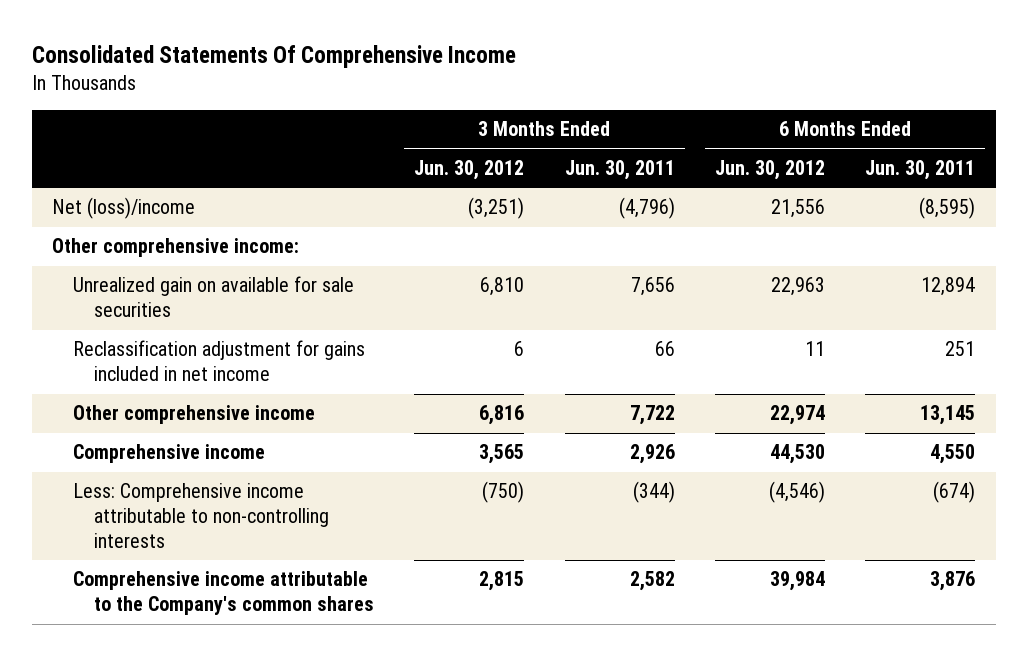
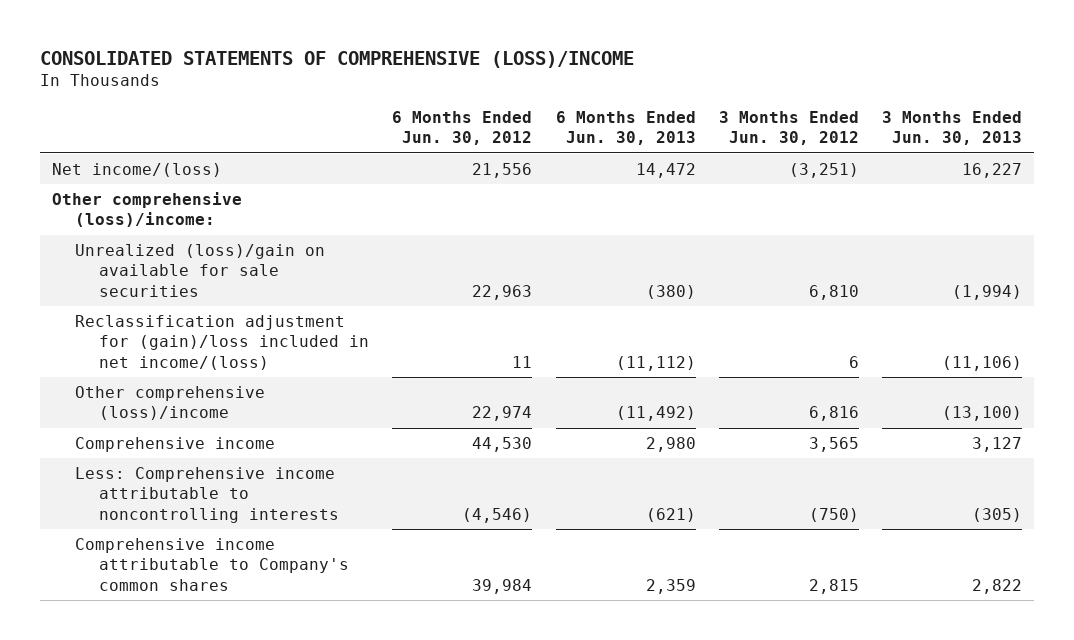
[32,45,517,69] Consolidated Statements Of Comprehensive Income -> [40,50,635,68] CONSOLIDATED STATEMENTS OF COMPREHENSIVE (LOSS)/INCOME
[564,159,675,180] Jun. 30, 2011 -> none
[865,159,976,180] Jun. 30, 2011 -> none
none -> [555,111,696,146] 6 Months Ended Jun. 30, 2013
none -> [882,111,1023,146] 3 Months Ended Jun. 30, 2013
[52,197,196,220] Net (loss)/income -> [51,163,222,178] Net income/(loss)
[52,238,300,258] Other comprehensive income: -> [51,192,242,228] Other comprehensive (loss)/income:
[73,276,355,318] Unrealized gain on available for sale securities -> [75,244,326,297] Unrealized (loss)/gain on available for sale securities
[73,340,366,382] Reclassification adjustment for gains included in net income -> [75,315,369,370] Reclassification adjustment for (gain)/loss included in net income/(loss)
[73,405,316,425] Other comprehensive income -> [75,386,266,421] Other comprehensive (loss)/income
[73,483,329,549] Less: Comprehensive income attributable to non-controlling interests -> [75,467,339,523] Less: Comprehensive income attributable to noncontrolling interests
[73,571,374,616] Comprehensive income attributable to the Company's common shares -> [75,538,349,591] Comprehensive income attributable to Company's common shares

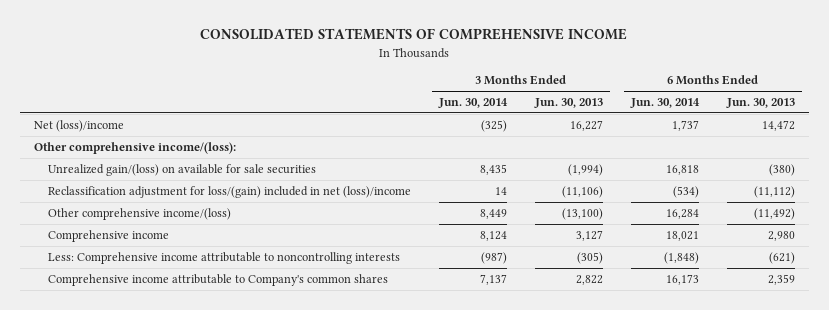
[40,50,635,68] CONSOLIDATED STATEMENTS OF COMPREHENSIVE (LOSS)/INCOME -> [200,28,628,41] CONSOLIDATED STATEMENTS OF COMPREHENSIVE INCOME
[392,111,533,146] 6 Months Ended Jun. 30, 2012 -> none
[718,111,859,146] 3 Months Ended Jun. 30, 2012 -> none
none -> [438,98,509,109] Jun. 30, 2014
none -> [630,98,701,109] Jun. 30, 2014
[51,163,222,178] Net income/(loss) -> [33,120,124,133] Net (loss)/income
[51,192,242,228] Other comprehensive (loss)/income: -> [33,142,236,155] Other comprehensive income/(loss):
[75,244,326,297] Unrealized (loss)/gain on available for sale securities -> [48,164,317,177] Unrealized gain/(loss) on available for sale securities
[75,315,369,370] Reclassification adjustment for (gain)/loss included in net income/(loss) -> [48,186,412,199] Reclassification adjustment for loss/(gain) included in net (loss)/income
[75,386,266,421] Other comprehensive (loss)/income -> [48,208,232,221] Other comprehensive income/(loss)

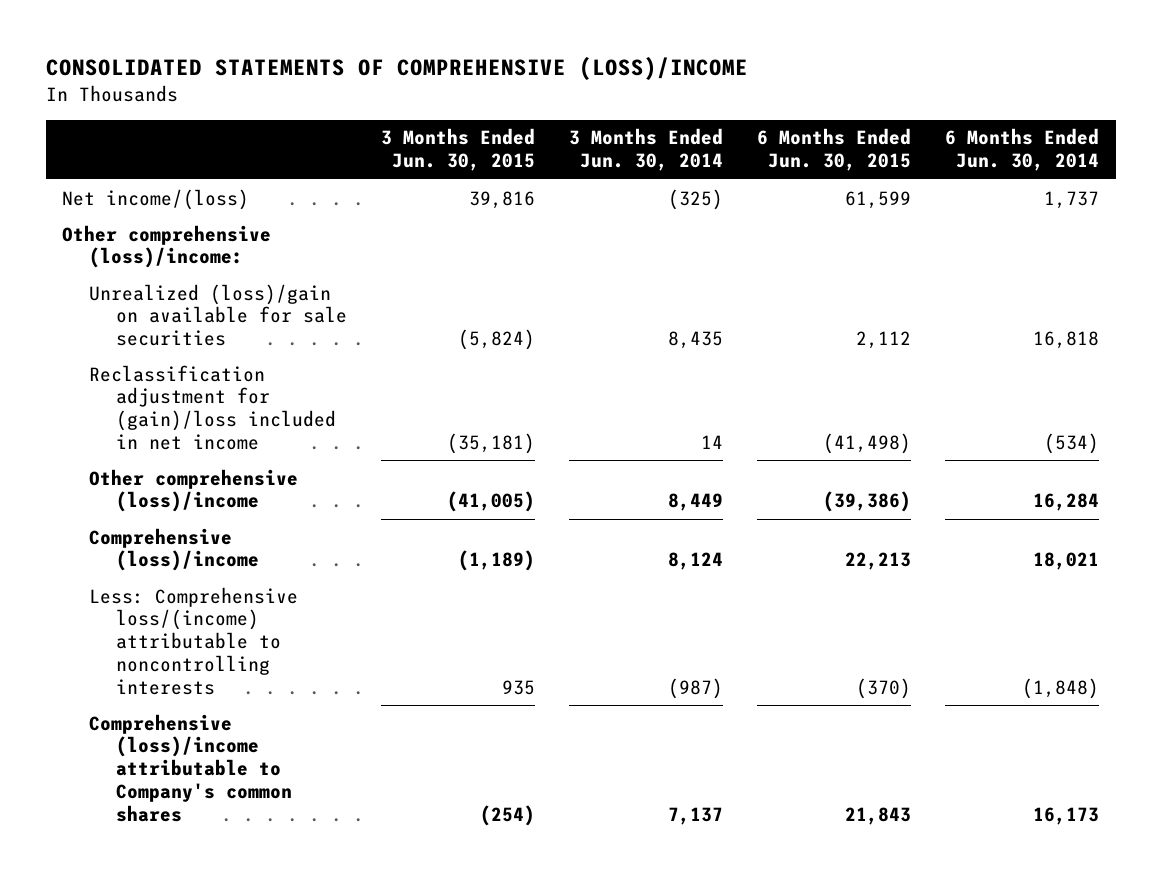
[200,28,628,41] CONSOLIDATED STATEMENTS OF COMPREHENSIVE INCOME -> [45,57,748,81] CONSOLIDATED STATEMENTS OF COMPREHENSIVE (LOSS)/INCOME
[534,98,604,109] Jun. 30, 2013 -> none
[725,98,795,109] Jun. 30, 2013 -> none
none -> [381,128,536,172] 3 Months Ended Jun. 30, 2015
none -> [756,128,911,172] 6 Months Ended Jun. 30, 2015
[33,120,124,133] Net (loss)/income -> [62,188,250,210] Net income/(loss)
[33,142,236,155] Other comprehensive income/(loss): -> [62,224,272,269] Other comprehensive (loss)/income:
[48,164,317,177] Unrealized gain/(loss) on available for sale securities -> [89,283,348,347] Unrealized (loss)/gain on available for sale securities
[48,186,412,199] Reclassification adjustment for loss/(gain) included in net (loss)/income -> [89,364,337,451] Reclassification adjustment for (gain)/loss included in net income
[48,208,232,221] Other comprehensive income/(loss) -> [89,468,299,513] Other comprehensive (loss)/income
[48,230,170,243] Comprehensive income -> [89,527,260,572] Comprehensive (loss)/income
[48,252,401,265] Less: Comprehensive income attributable to noncontrolling interests -> [89,586,299,696] Less: Comprehensive loss/(income) attributable to noncontrolling interests
[48,274,389,287] Comprehensive income attributable to Company's common shares -> [89,713,293,823] Comprehensive (loss)/income attributable to Company's common shares

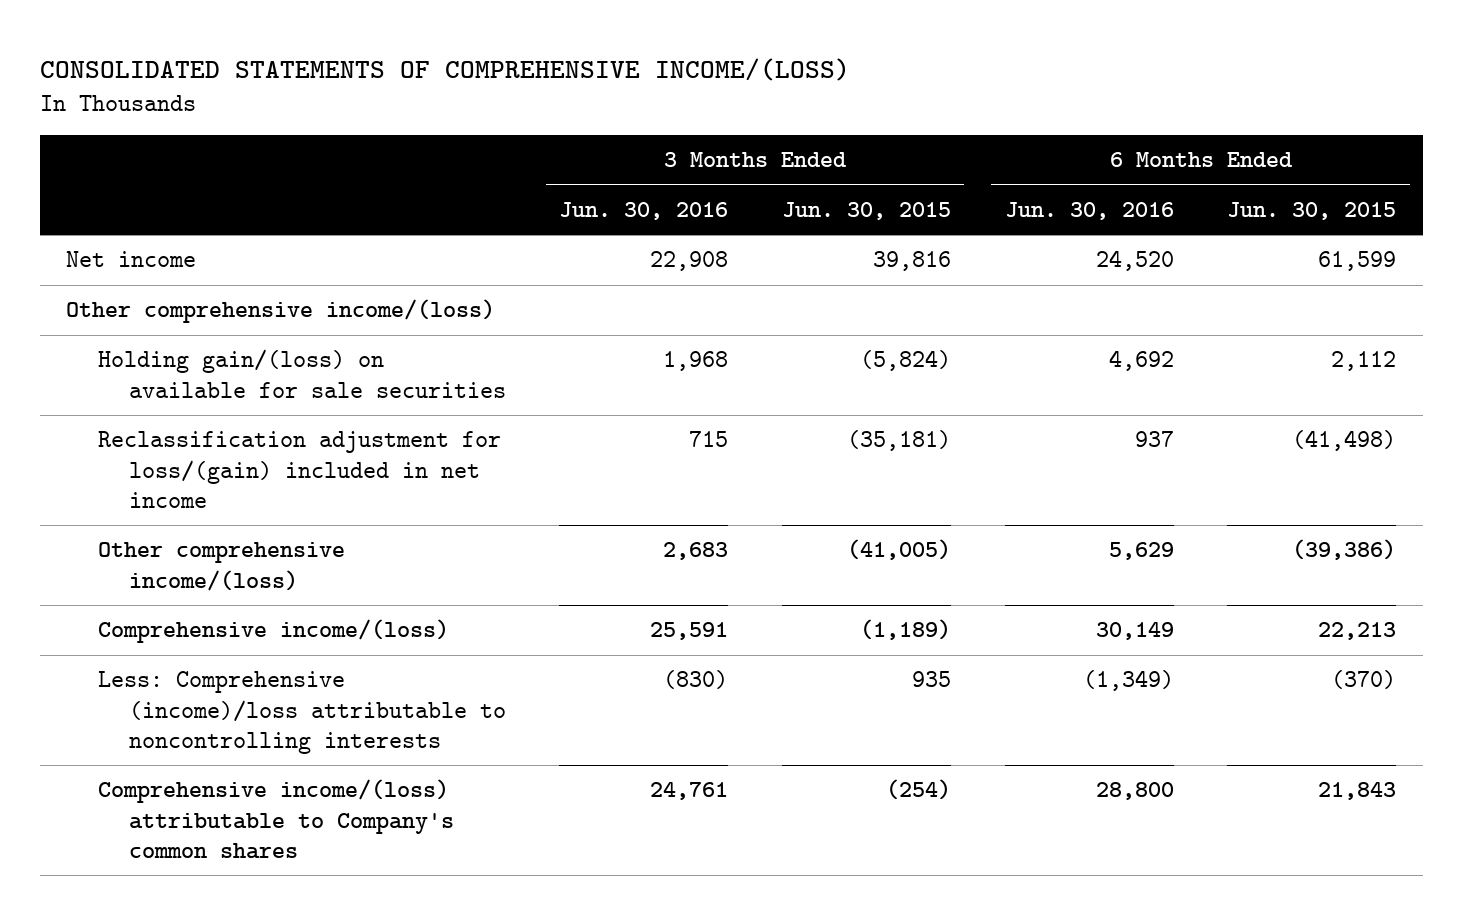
[45,57,748,81] CONSOLIDATED STATEMENTS OF COMPREHENSIVE (LOSS)/INCOME -> [39,57,850,81] CONSOLIDATED STATEMENTS OF COMPREHENSIVE INCOME/(LOSS)
[568,128,723,172] 3 Months Ended Jun. 30, 2014 -> none
[944,128,1099,172] 6 Months Ended Jun. 30, 2014 -> none
none -> [559,202,729,221] Jun. 30, 2016
none -> [1004,202,1174,221] Jun. 30, 2016
[62,188,250,210] Net income/(loss) -> [66,251,197,268] Net income
[62,224,272,269] Other comprehensive (loss)/income: -> [66,299,496,324] Other comprehensive income/(loss)
[89,283,348,347] Unrealized (loss)/gain on available for sale securities -> [97,349,506,398] Holding gain/(loss) on available for sale securities
[89,364,337,451] Reclassification adjustment for (gain)/loss included in net income -> [97,431,501,509] Reclassification adjustment for loss/(gain) included in net income
[89,468,299,513] Other comprehensive (loss)/income -> [97,542,345,591] Other comprehensive income/(loss)
[89,527,260,572] Comprehensive (loss)/income -> [97,619,449,644] Comprehensive income/(loss)
[89,586,299,696] Less: Comprehensive loss/(income) attributable to noncontrolling interests -> [97,671,506,755] Less: Comprehensive (income)/loss attributable to noncontrolling interests
[89,713,293,823] Comprehensive (loss)/income attributable to Company's common shares -> [97,779,454,860] Comprehensive income/(loss) attributable to Company's common shares

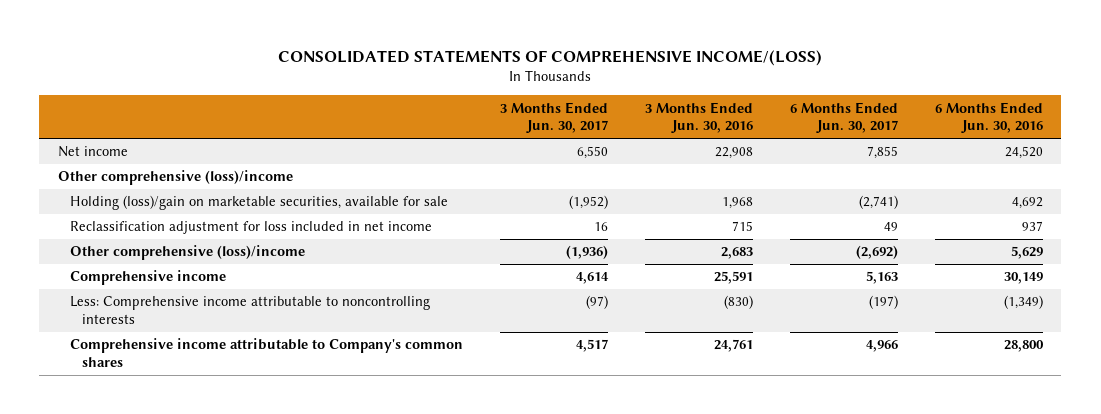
[782,202,952,221] Jun. 30, 2015 -> none
[1227,202,1397,221] Jun. 30, 2015 -> none
none -> [499,101,608,134] 3 Months Ended Jun. 30, 2017
none -> [789,101,898,134] 6 Months Ended Jun. 30, 2017
[66,299,496,324] Other comprehensive income/(loss) -> [57,170,293,186] Other comprehensive (loss)/income
[97,349,506,398] Holding gain/(loss) on available for sale securities -> [70,195,449,211] Holding (loss)/gain on marketable securities, available for sale
[97,431,501,509] Reclassification adjustment for loss/(gain) included in net income -> [70,221,433,235] Reclassification adjustment for loss included in net income
[97,542,345,591] Other comprehensive income/(loss) -> [70,245,306,261] Other comprehensive (loss)/income
[97,619,449,644] Comprehensive income/(loss) -> [70,270,227,286] Comprehensive income
[97,671,506,755] Less: Comprehensive (income)/loss attributable to noncontrolling interests -> [70,296,431,324] Less: Comprehensive income attributable to noncontrolling interests
[97,779,454,860] Comprehensive income/(loss) attributable to Company's common shares -> [70,338,464,367] Comprehensive income attributable to Company's common shares

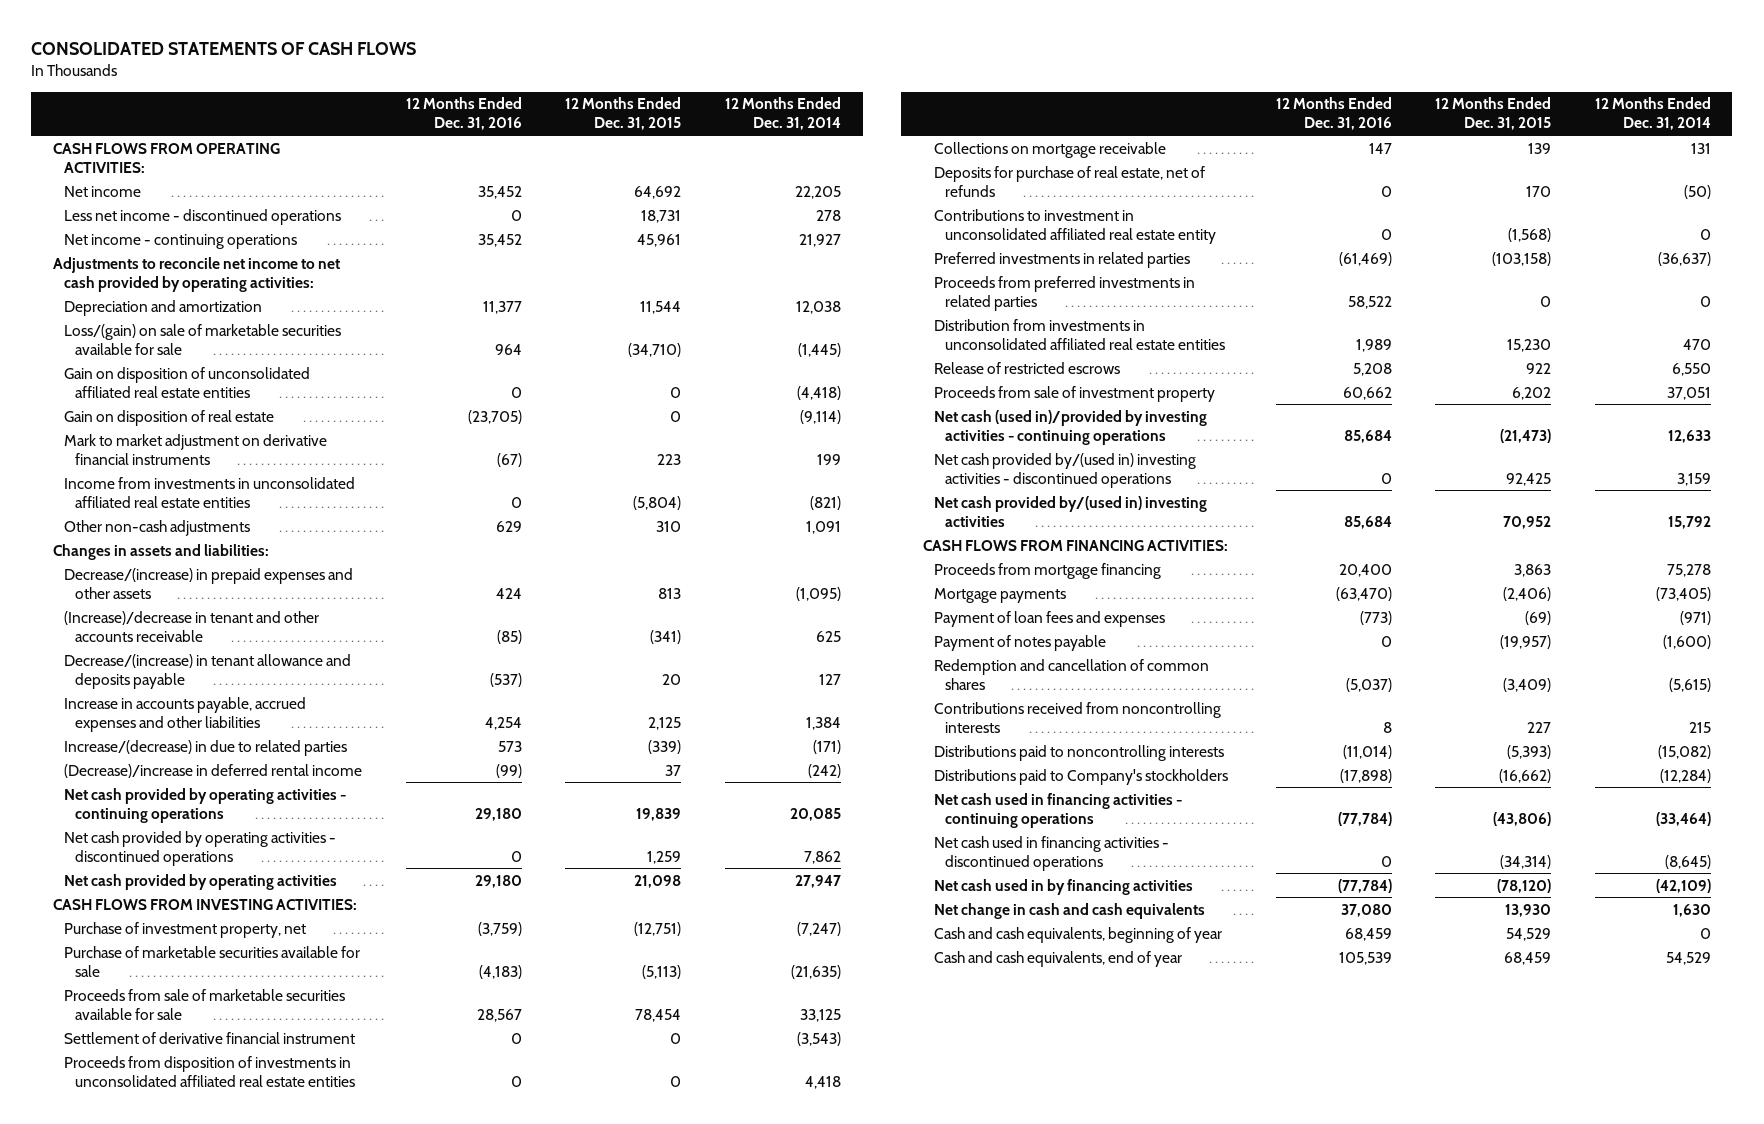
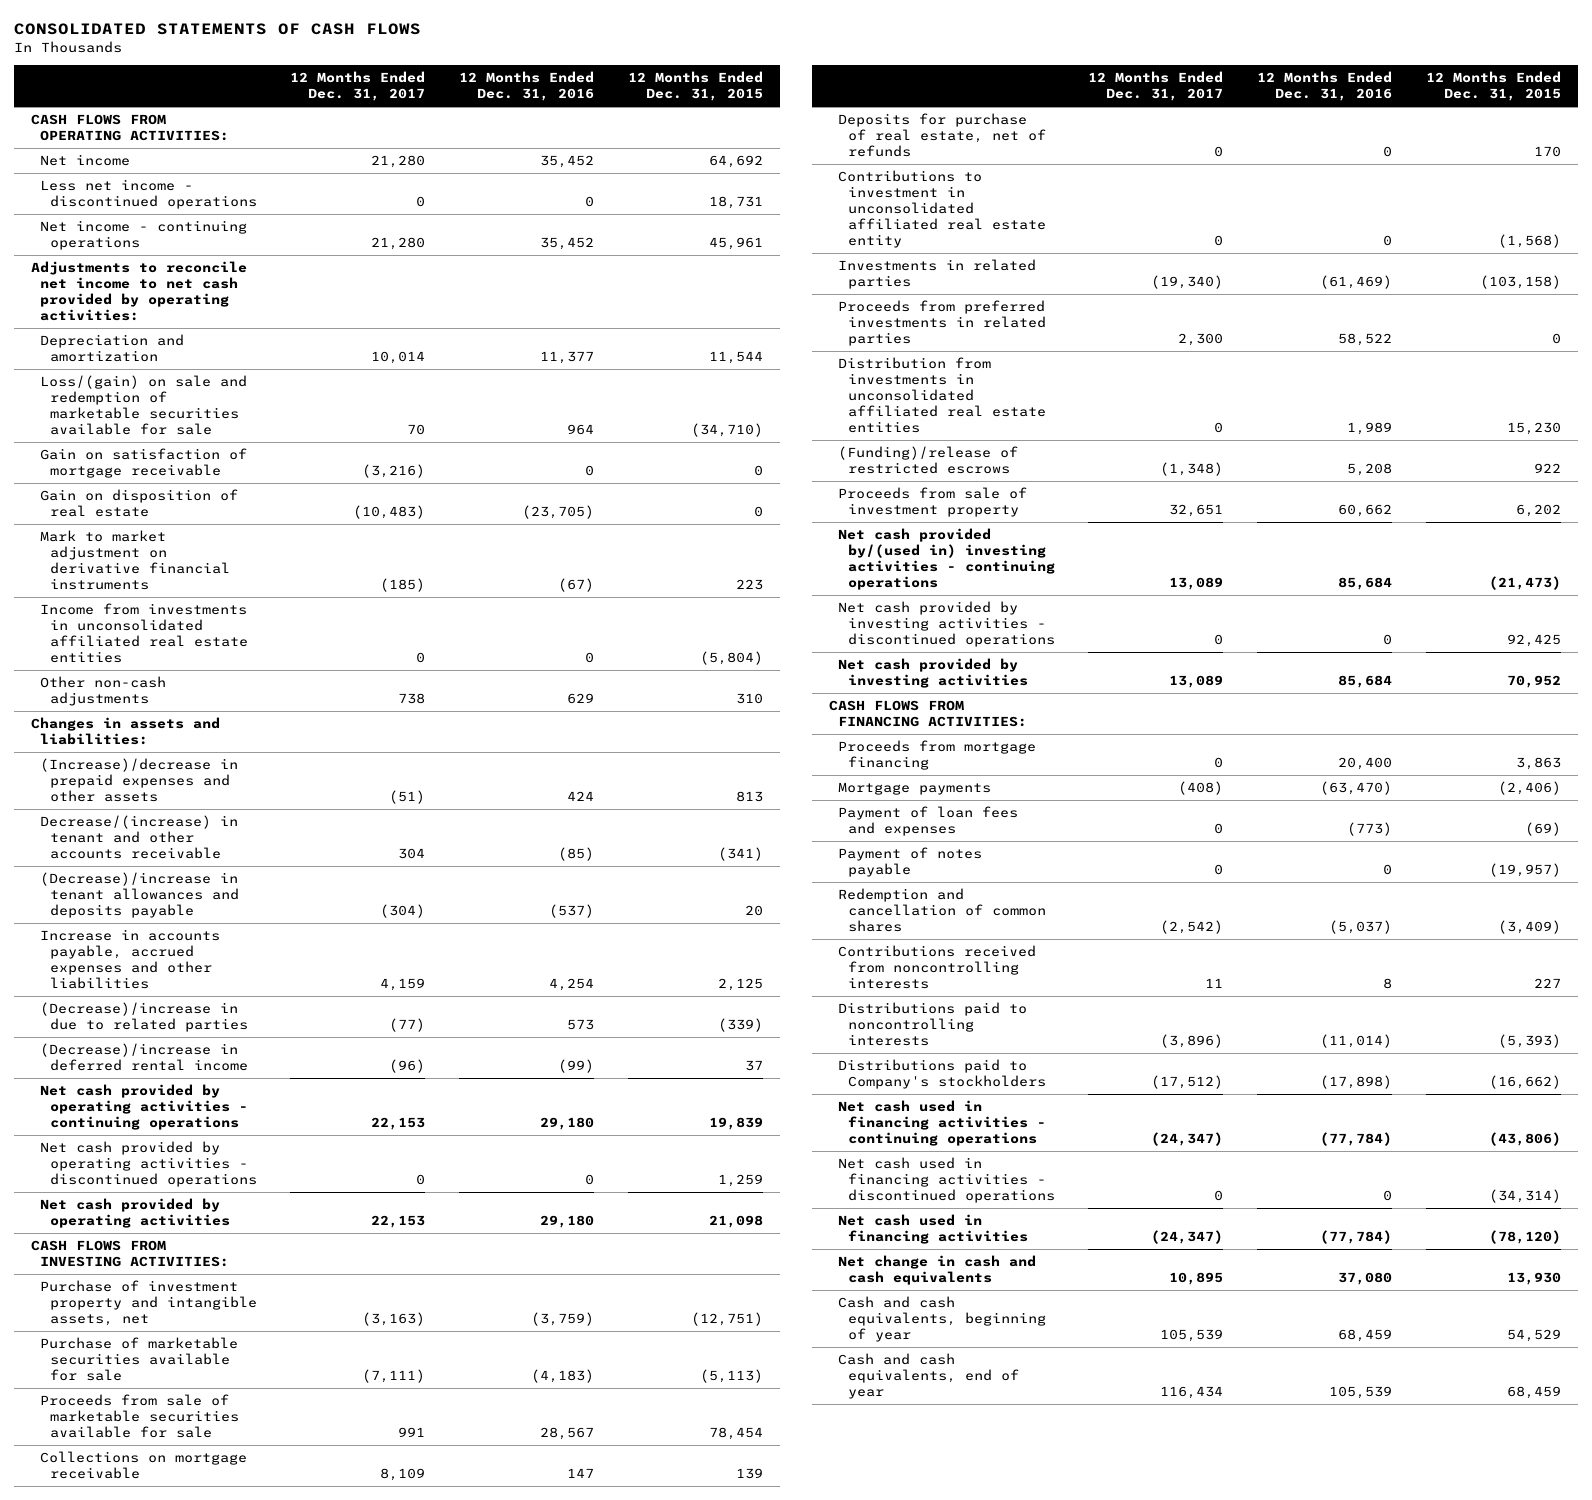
[724,97,841,131] 12 Months Ended Dec. 31, 2014 -> none
none -> [290,71,426,101] 12 Months Ended Dec. 31, 2017
[64,366,311,398] Gain on disposition of unconsolidated affiliated real estate entities -> none
[64,323,342,355] Loss/(gain) on sale of marketable securities available for sale -> [40,375,248,435] Loss/(gain) on sale and redemption of marketable securities available for sale
none -> [40,448,248,479] Gain on satisfaction of mortgage receivable
[64,567,354,599] Decrease/(increase) in prepaid expenses and other assets -> [40,758,239,802] (Increase)/decrease in prepaid expenses and other assets
[64,610,320,642] (Increase)/decrease in tenant and other accounts receivable -> [40,815,239,859] Decrease/(increase) in tenant and other accounts receivable
[64,653,352,689] Decrease/(increase) in tenant allowance and deposits payable -> [40,872,239,918] (Decrease)/increase in tenant allowances and deposits payable
[64,739,348,756] Increase/(decrease) in due to related parties -> [40,1002,248,1033] (Decrease)/increase in due to related parties
[64,921,307,938] Purchase of investment property, net -> [40,1280,257,1326] Purchase of investment property and intangible assets, net
[64,1031,356,1044] Settlement of derivative financial instrument -> none
[64,1055,356,1087] Proceeds from disposition of investments in unconsolidated affiliated real estate entities -> none
[934,251,1191,268] Preferred investments in related parties -> [838,259,1037,290] Investments in related parties
[934,361,1121,374] Release of restricted escrows -> [838,446,1019,475] (Funding)/release of restricted escrows
[934,409,1208,445] Net cash (used in)/provided by investing activities - continuing operations -> [838,528,1055,590] Net cash provided by/(used in) investing activities - continuing operations
[934,452,1197,488] Net cash provided by/(used in) investing activities - discontinued operations -> [838,601,1055,647] Net cash provided by investing activities - discontinued operations
[934,495,1208,527] Net cash provided by/(used in) investing activities -> [838,658,1028,689] Net cash provided by investing activities
[934,878,1194,895] Net cash used in by financing activities -> [838,1214,1028,1245] Net cash used in financing activities

